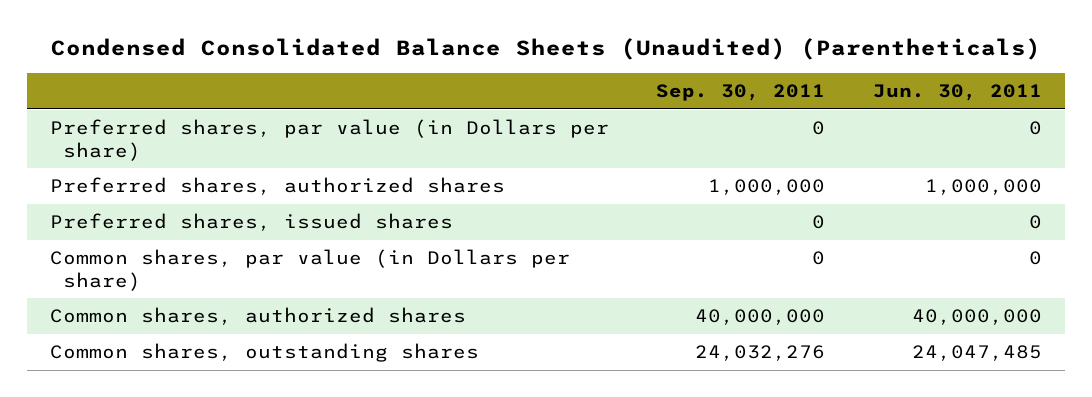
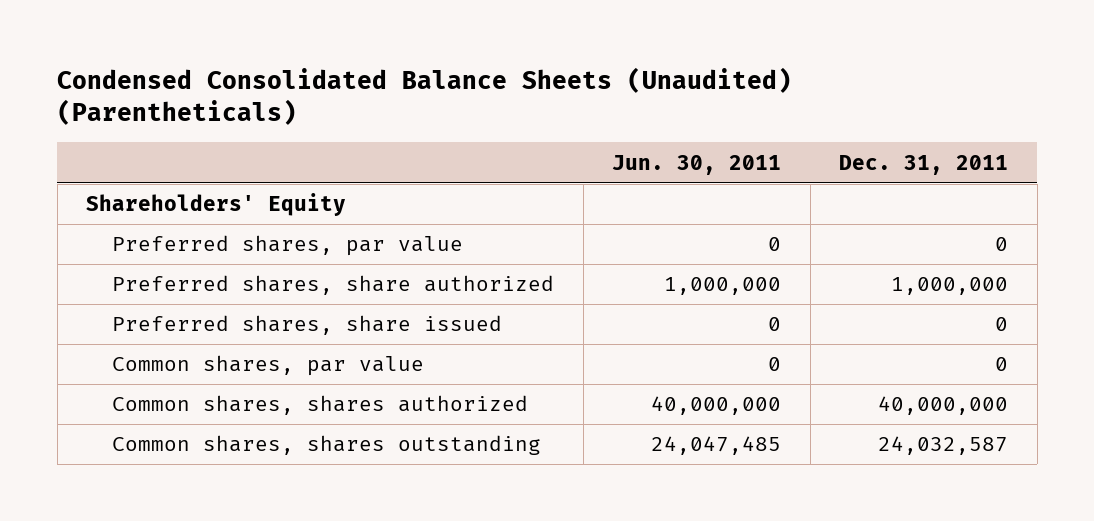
[656,84,826,102] Sep. 30, 2011 -> none
none -> [839,154,1009,175] Dec. 31, 2011
none -> [86,193,347,217] Shareholders' Equity
[50,119,610,161] Preferred shares, par value (in Dollars per share) -> [112,235,464,257] Preferred shares, par value
[50,177,506,196] Preferred shares, authorized shares -> [112,275,555,296] Preferred shares, share authorized
[50,213,454,232] Preferred shares, issued shares -> [112,315,503,336] Preferred shares, share issued
[50,249,571,291] Common shares, par value (in Dollars per share) -> [112,355,425,377] Common shares, par value
[50,307,467,326] Common shares, authorized shares -> [112,395,529,416] Common shares, shares authorized
[50,343,480,363] Common shares, outstanding shares -> [112,435,542,456] Common shares, shares outstanding

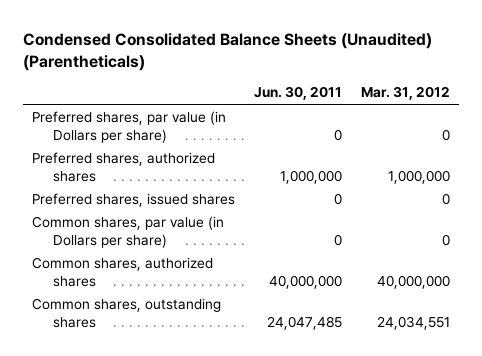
[839,154,1009,175] Dec. 31, 2011 -> none
none -> [360,86,450,101] Mar. 31, 2012
[86,193,347,217] Shareholders' Equity -> none
[112,235,464,257] Preferred shares, par value -> [32,110,227,143] Preferred shares, par value (in Dollars per share)
[112,275,555,296] Preferred shares, share authorized -> [32,151,216,182] Preferred shares, authorized shares
[112,315,503,336] Preferred shares, share issued -> [32,192,236,207] Preferred shares, issued shares
[112,355,425,377] Common shares, par value -> [32,215,225,248] Common shares, par value (in Dollars per share)
[112,395,529,416] Common shares, shares authorized -> [32,256,214,287] Common shares, authorized shares
[112,435,542,456] Common shares, shares outstanding -> [32,297,222,328] Common shares, outstanding shares

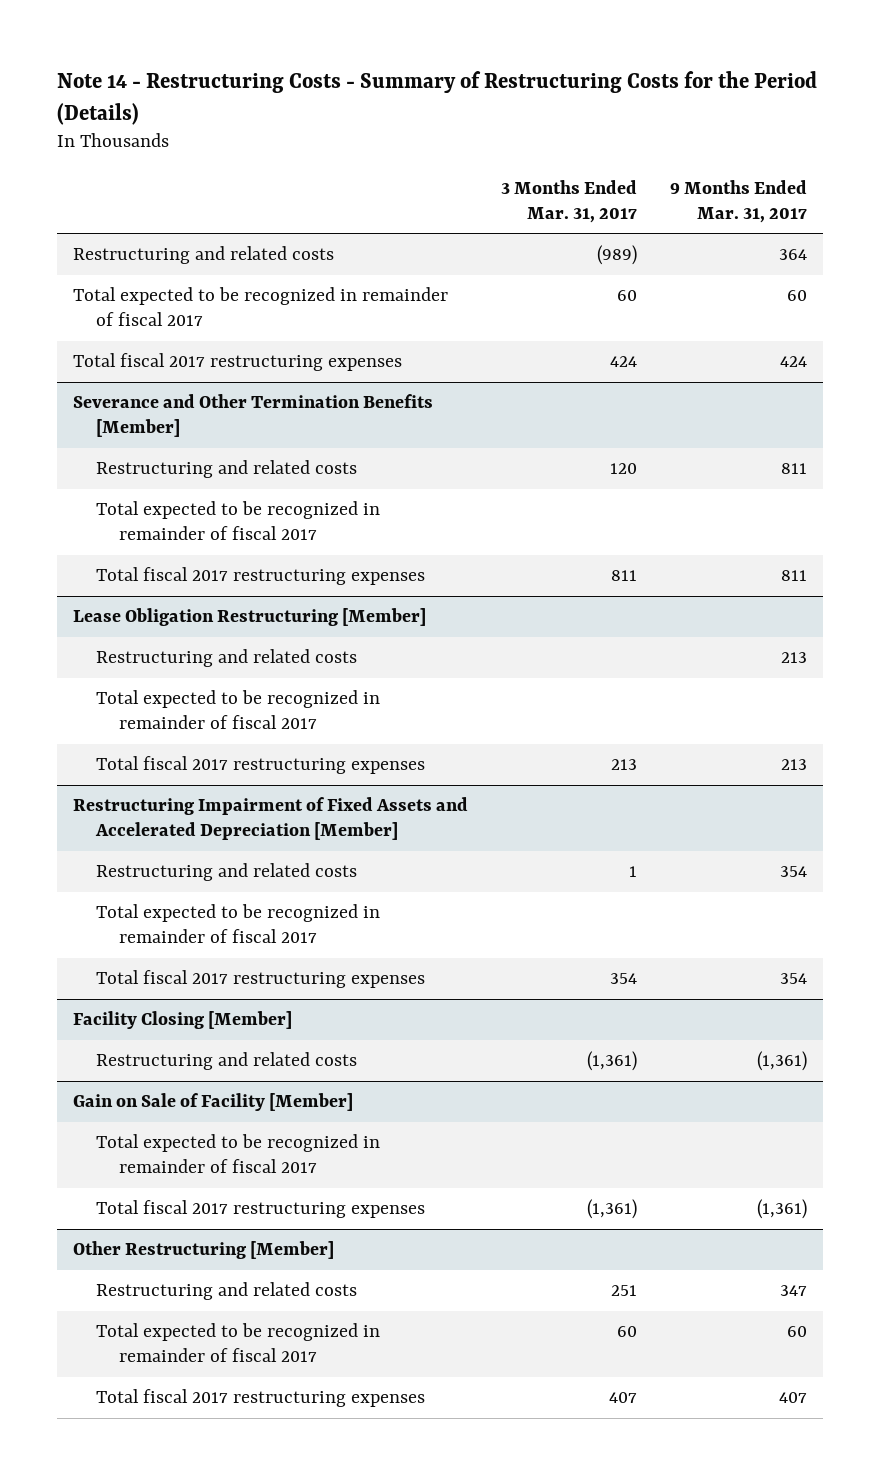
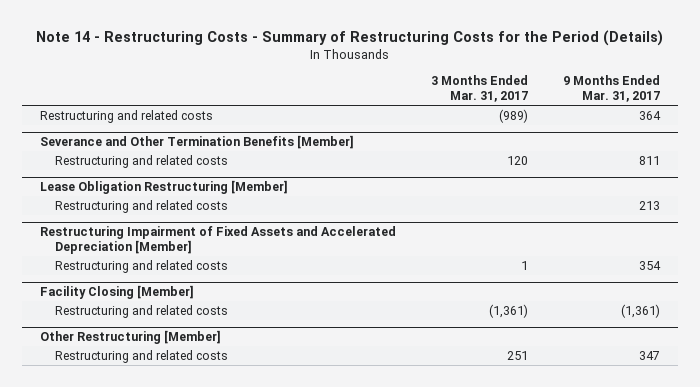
[73,287,449,327] Total expected to be recognized in remainder of fiscal 2017 -> none
[73,353,403,372] Total fiscal 2017 restructuring expenses -> none
[96,501,381,541] Total expected to be recognized in remainder of fiscal 2017 -> none
[96,567,426,586] Total fiscal 2017 restructuring expenses -> none
[96,690,381,730] Total expected to be recognized in remainder of fiscal 2017 -> none
[96,756,426,775] Total fiscal 2017 restructuring expenses -> none
[96,904,381,944] Total expected to be recognized in remainder of fiscal 2017 -> none
[96,970,426,989] Total fiscal 2017 restructuring expenses -> none
[73,1093,354,1112] Gain on Sale of Facility [Member] -> none
[96,1134,381,1174] Total expected to be recognized in remainder of fiscal 2017 -> none
[96,1200,426,1219] Total fiscal 2017 restructuring expenses -> none
[96,1323,381,1363] Total expected to be recognized in remainder of fiscal 2017 -> none
[96,1389,426,1408] Total fiscal 2017 restructuring expenses -> none

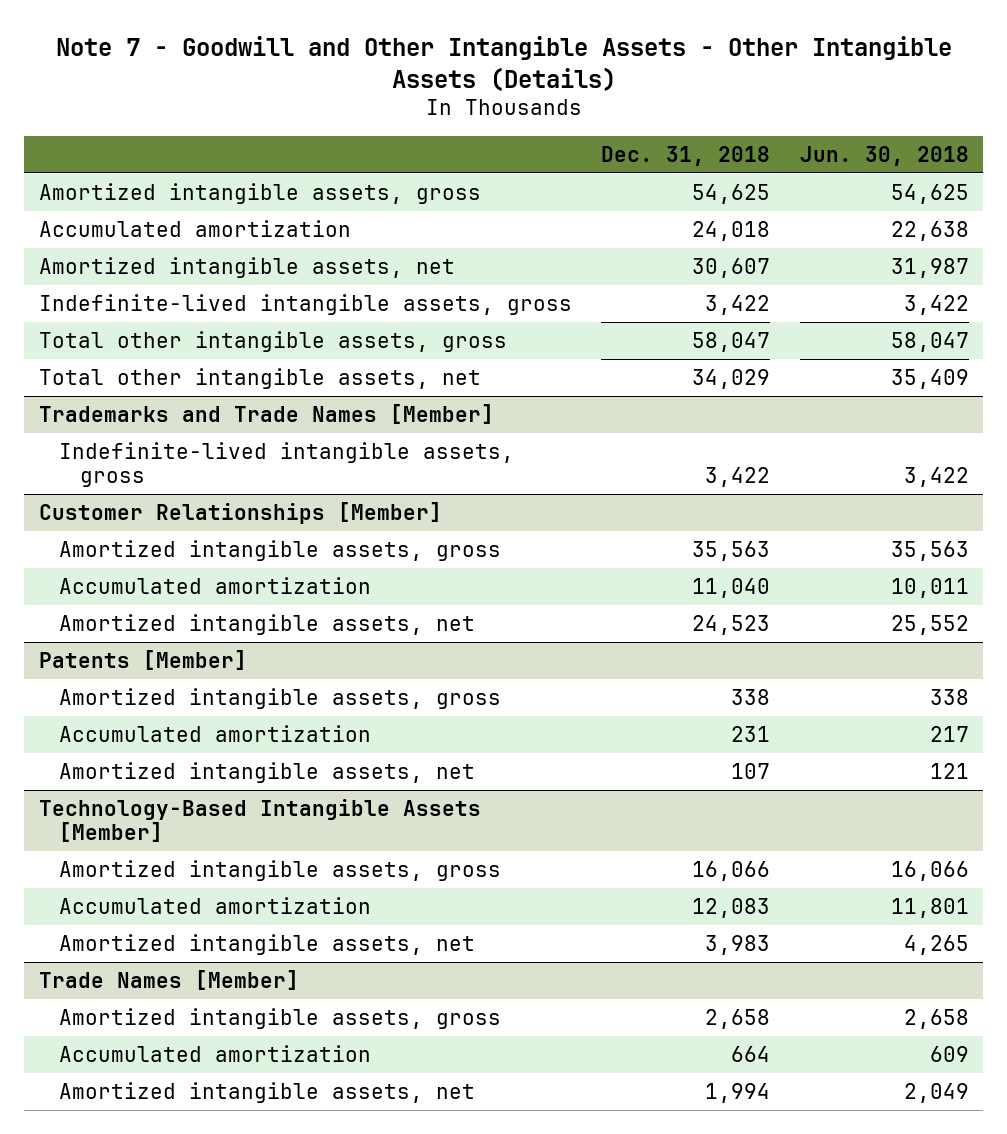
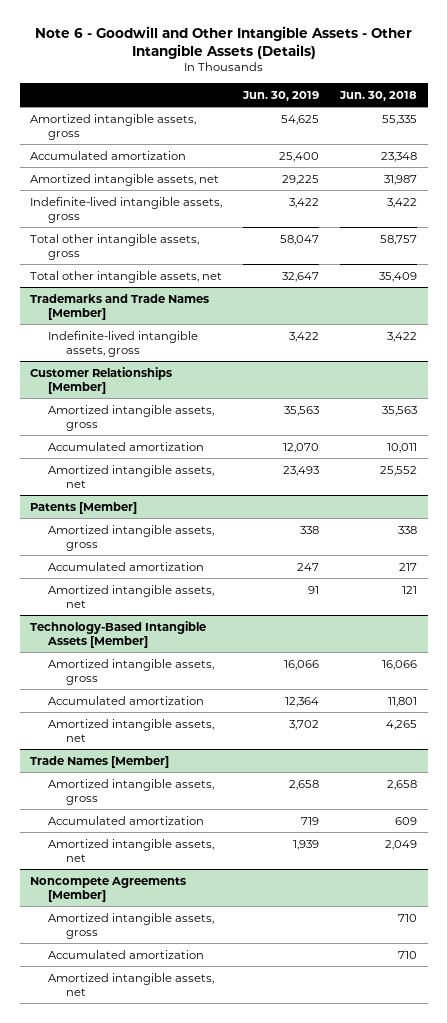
[55,35,952,91] Note 7 - Goodwill and Other Intangible Assets - Other Intangible Assets (Details) -> [34,25,412,59] Note 6 - Goodwill and Other Intangible Assets - Other Intangible Assets (Details)
[601,145,771,166] Dec. 31, 2018 -> none
none -> [242,90,320,101] Jun. 30, 2019
[890,183,969,204] 54,625 -> [382,114,418,125] 55,335
[890,220,969,241] 22,638 -> [381,151,418,162] 23,348
[890,331,969,352] 58,047 -> [380,234,418,245] 58,757
none -> [30,876,187,902] Noncompete Agreements [Member]
none -> [48,912,215,939] Amortized intangible assets, gross
none -> [48,949,205,959] Accumulated amortization
none -> [48,972,215,996] Amortized intangible assets, net

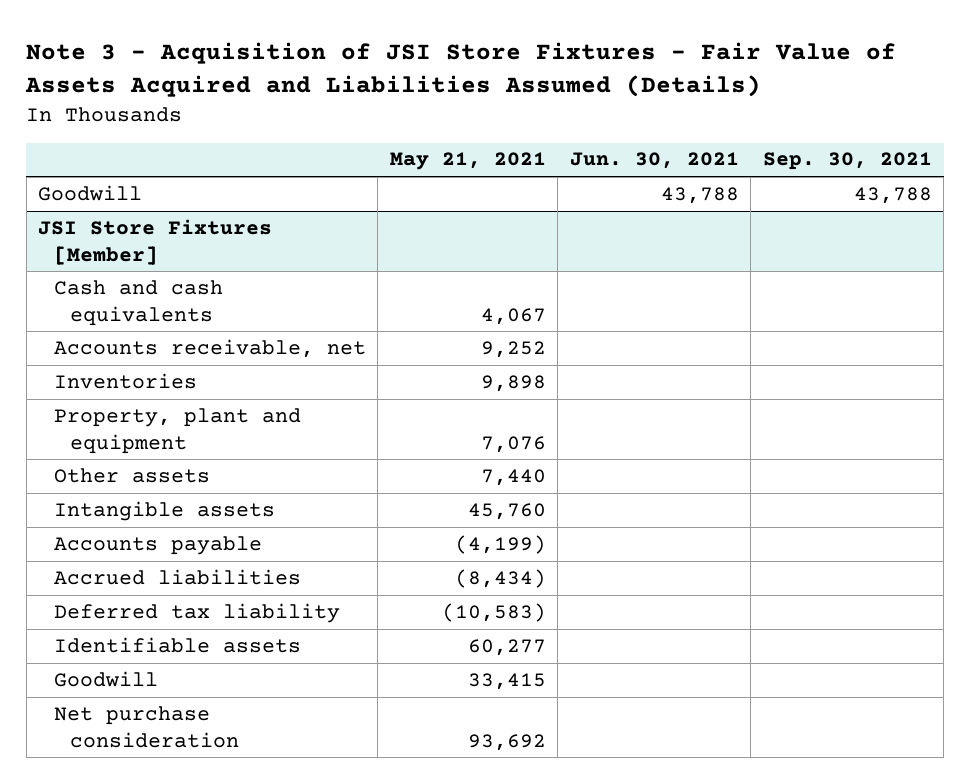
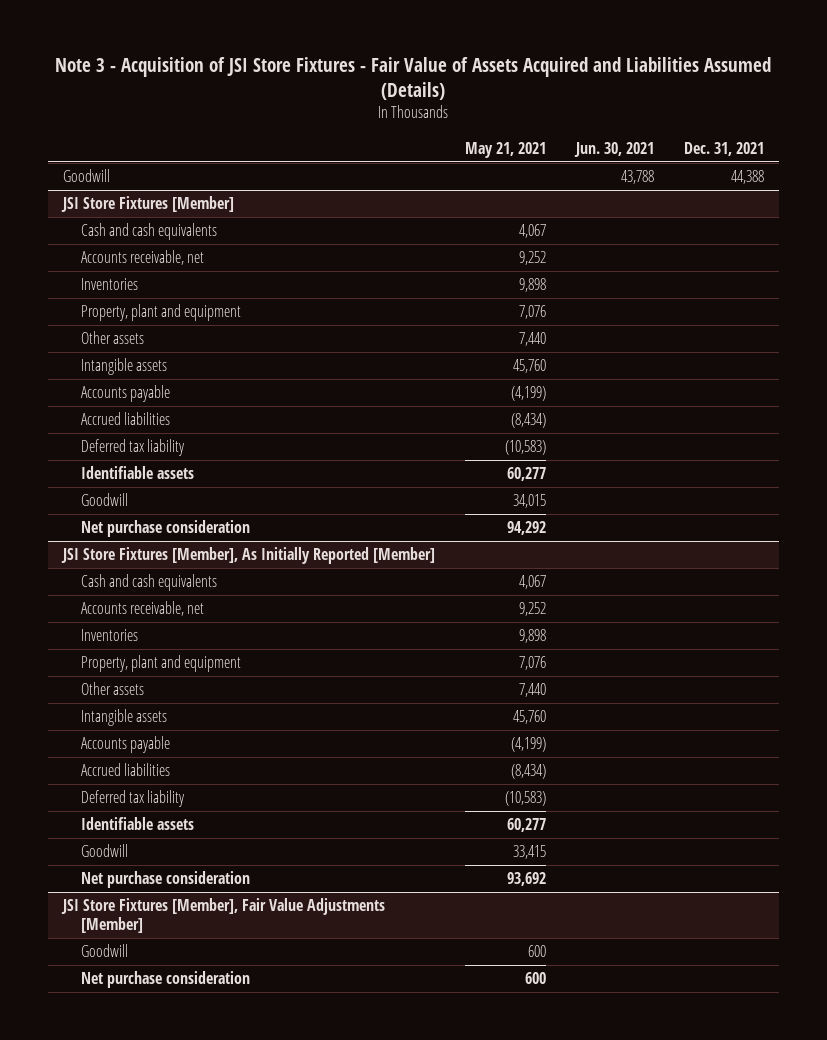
[762,152,932,171] Sep. 30, 2021 -> none
none -> [684,141,765,156] Dec. 31, 2021
none -> [81,493,129,507] Goodwill
none -> [81,520,251,538] Net purchase consideration
none -> [60,547,435,565] JSI Store Fixtures [Member], As Initially Reported [Member]
none -> [81,574,218,592] Cash and cash equivalents
none -> [81,601,205,617] Accounts receivable, net
none -> [81,629,139,642] Inventories
none -> [81,655,242,673] Property, plant and equipment
none -> [81,682,145,696] Other assets
none -> [81,709,168,727] Intangible assets
none -> [81,736,171,754] Accounts payable
none -> [81,763,171,777] Accrued liabilities
none -> [81,790,186,808] Deferred tax liability
none -> [81,817,195,831] Identifiable assets
none -> [60,898,385,933] JSI Store Fixtures [Member], Fair Value Adjustments [Member]
none -> [81,944,129,958] Goodwill
none -> [81,971,251,989] Net purchase consideration

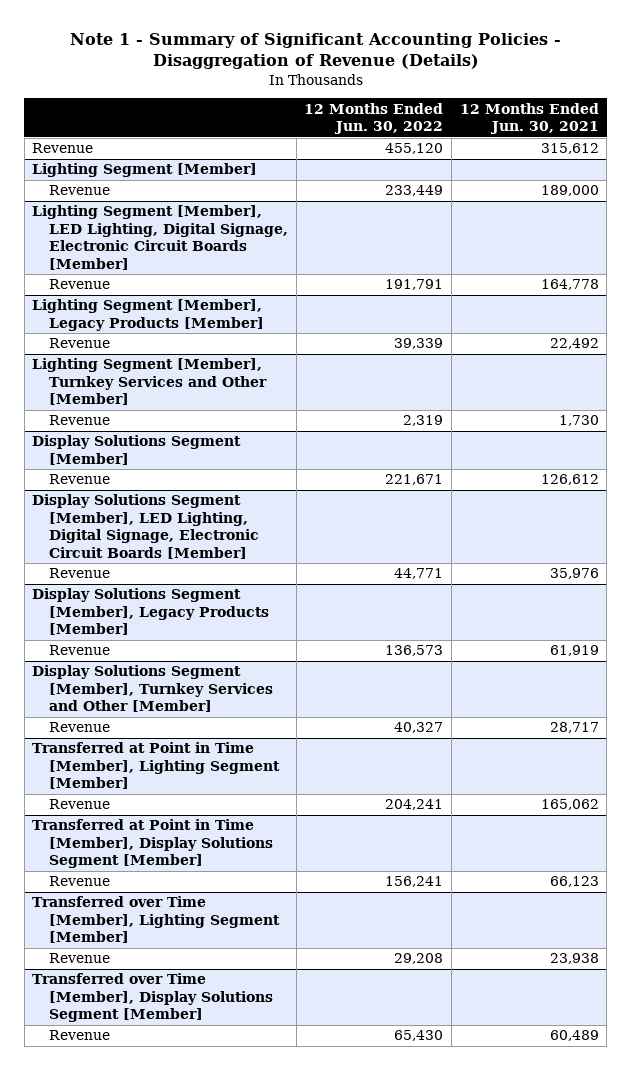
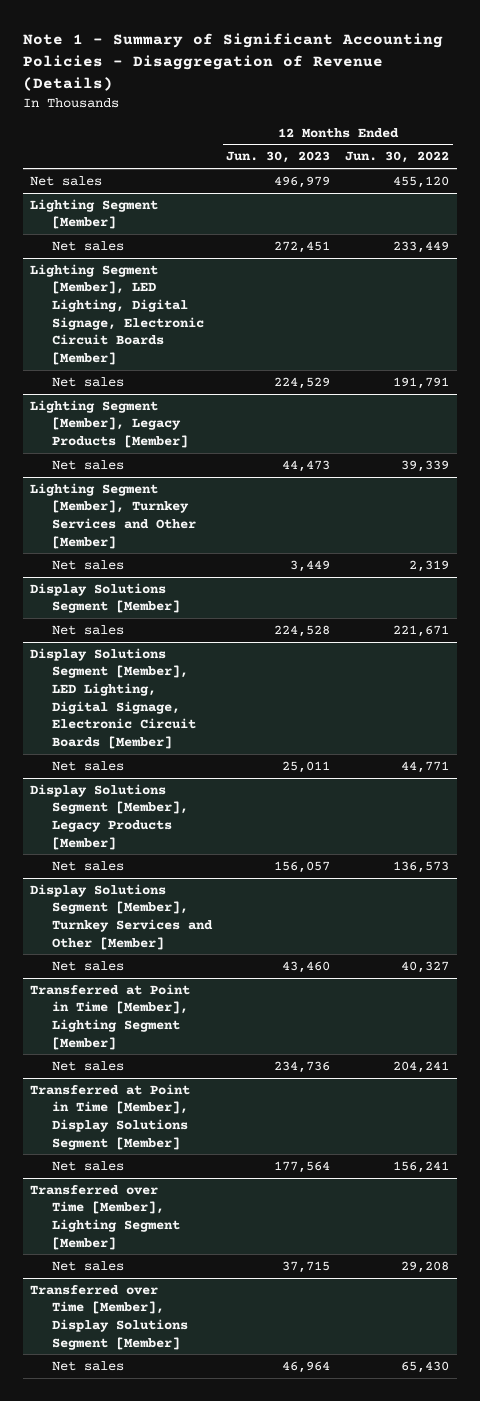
[459,102,599,135] 12 Months Ended Jun. 30, 2021 -> none
none -> [226,151,331,164] Jun. 30, 2023
[32,143,94,154] Revenue -> [30,175,103,186] Net sales
[49,185,111,196] Revenue -> [51,240,124,251] Net sales
[49,279,111,290] Revenue -> [51,376,124,387] Net sales
[49,338,111,349] Revenue -> [51,459,124,470] Net sales
[49,415,111,426] Revenue -> [51,559,124,570] Net sales
[49,474,111,485] Revenue -> [51,624,124,635] Net sales
[49,568,111,579] Revenue -> [51,760,124,771] Net sales
[49,645,111,656] Revenue -> [51,860,124,871] Net sales
[49,722,111,733] Revenue -> [51,960,124,971] Net sales
[49,799,111,810] Revenue -> [51,1060,124,1071] Net sales
[49,876,111,887] Revenue -> [51,1160,124,1171] Net sales
[49,953,111,964] Revenue -> [51,1260,124,1271] Net sales
[49,1030,111,1041] Revenue -> [51,1360,124,1371] Net sales

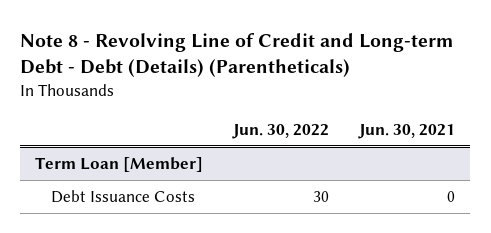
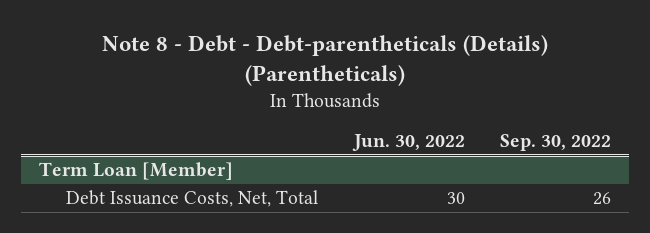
[20,32,454,78] Note 8 - Revolving Line of Credit and Long-term Debt - Debt (Details) (Parentheticals) -> [101,34,548,86] Note 8 - Debt - Debt-parentheticals (Details) (Parentheticals)
[358,123,456,139] Jun. 30, 2021 -> none
none -> [500,133,612,151] Sep. 30, 2022
[50,189,195,203] Debt Issuance Costs -> [66,190,319,208] Debt Issuance Costs, Net, Total

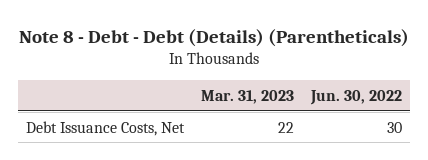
[101,34,548,86] Note 8 - Debt - Debt-parentheticals (Details) (Parentheticals) -> [18,28,409,47] Note 8 - Debt - Debt (Details) (Parentheticals)
[500,133,612,151] Sep. 30, 2022 -> none
none -> [200,89,294,104] Mar. 31, 2023
[38,162,233,181] Term Loan [Member] -> none
[66,190,319,208] Debt Issuance Costs, Net, Total -> [26,120,186,136] Debt Issuance Costs, Net

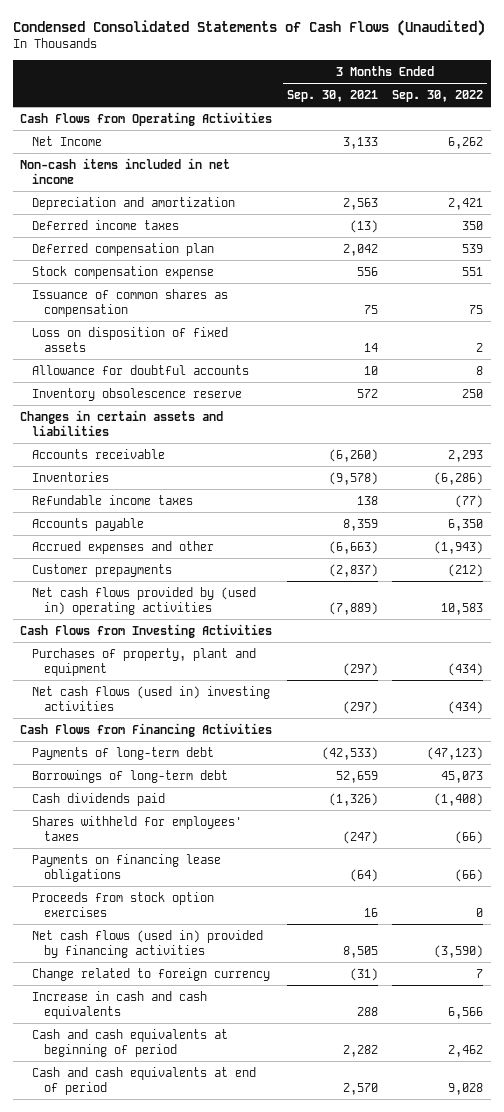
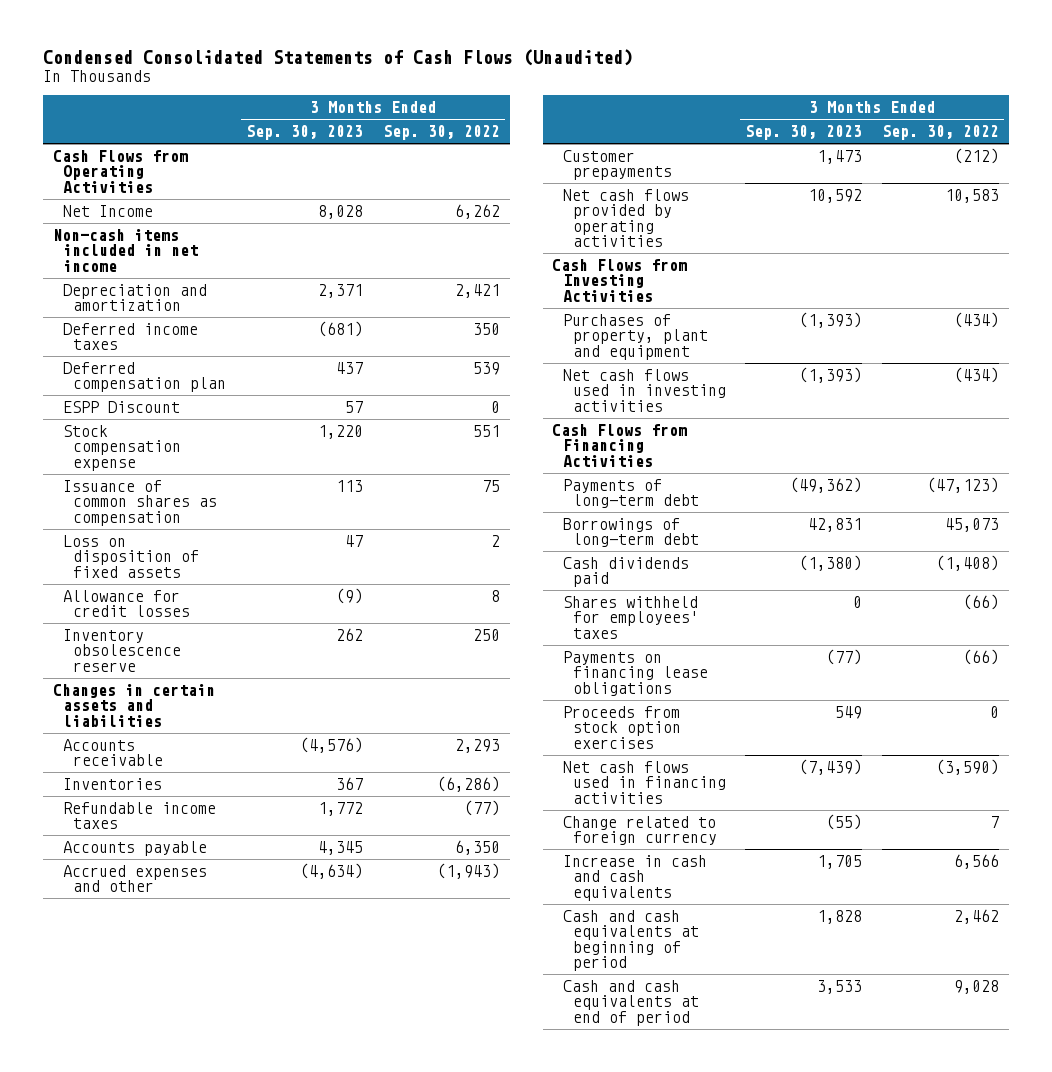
[286,89,378,102] Sep. 30, 2021 -> none
none -> [246,125,364,141] Sep. 30, 2023
none -> [63,401,181,414] ESPP Discount
[32,364,250,375] Allowance for doubtful accounts -> [63,590,191,618] Allowance for credit losses
[32,586,257,616] Net cash flows provided by (used in) operating activities -> [562,189,689,247] Net cash flows provided by operating activities
[32,685,271,712] Net cash flows (used in) investing activities -> [562,369,726,412] Net cash flows used in investing activities
[32,929,264,959] Net cash flows (used in) provided by financing activities -> [562,761,726,804] Net cash flows used in financing activities

